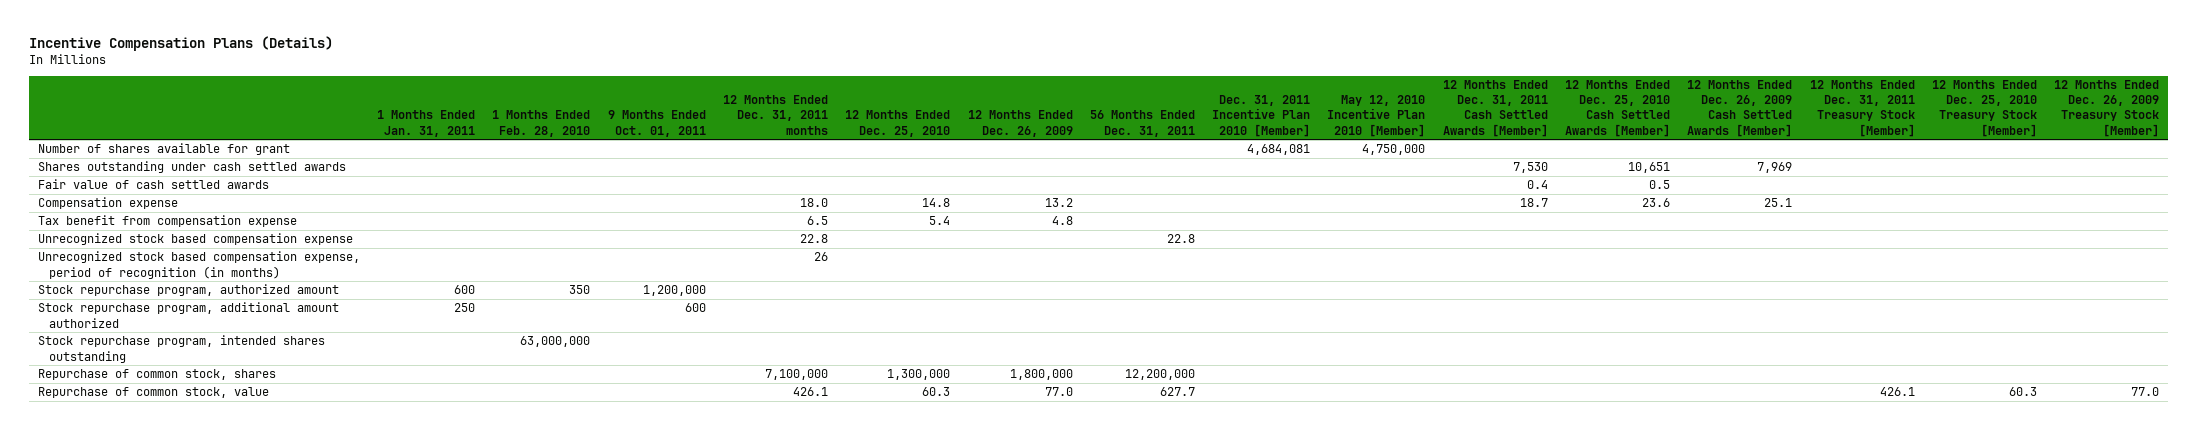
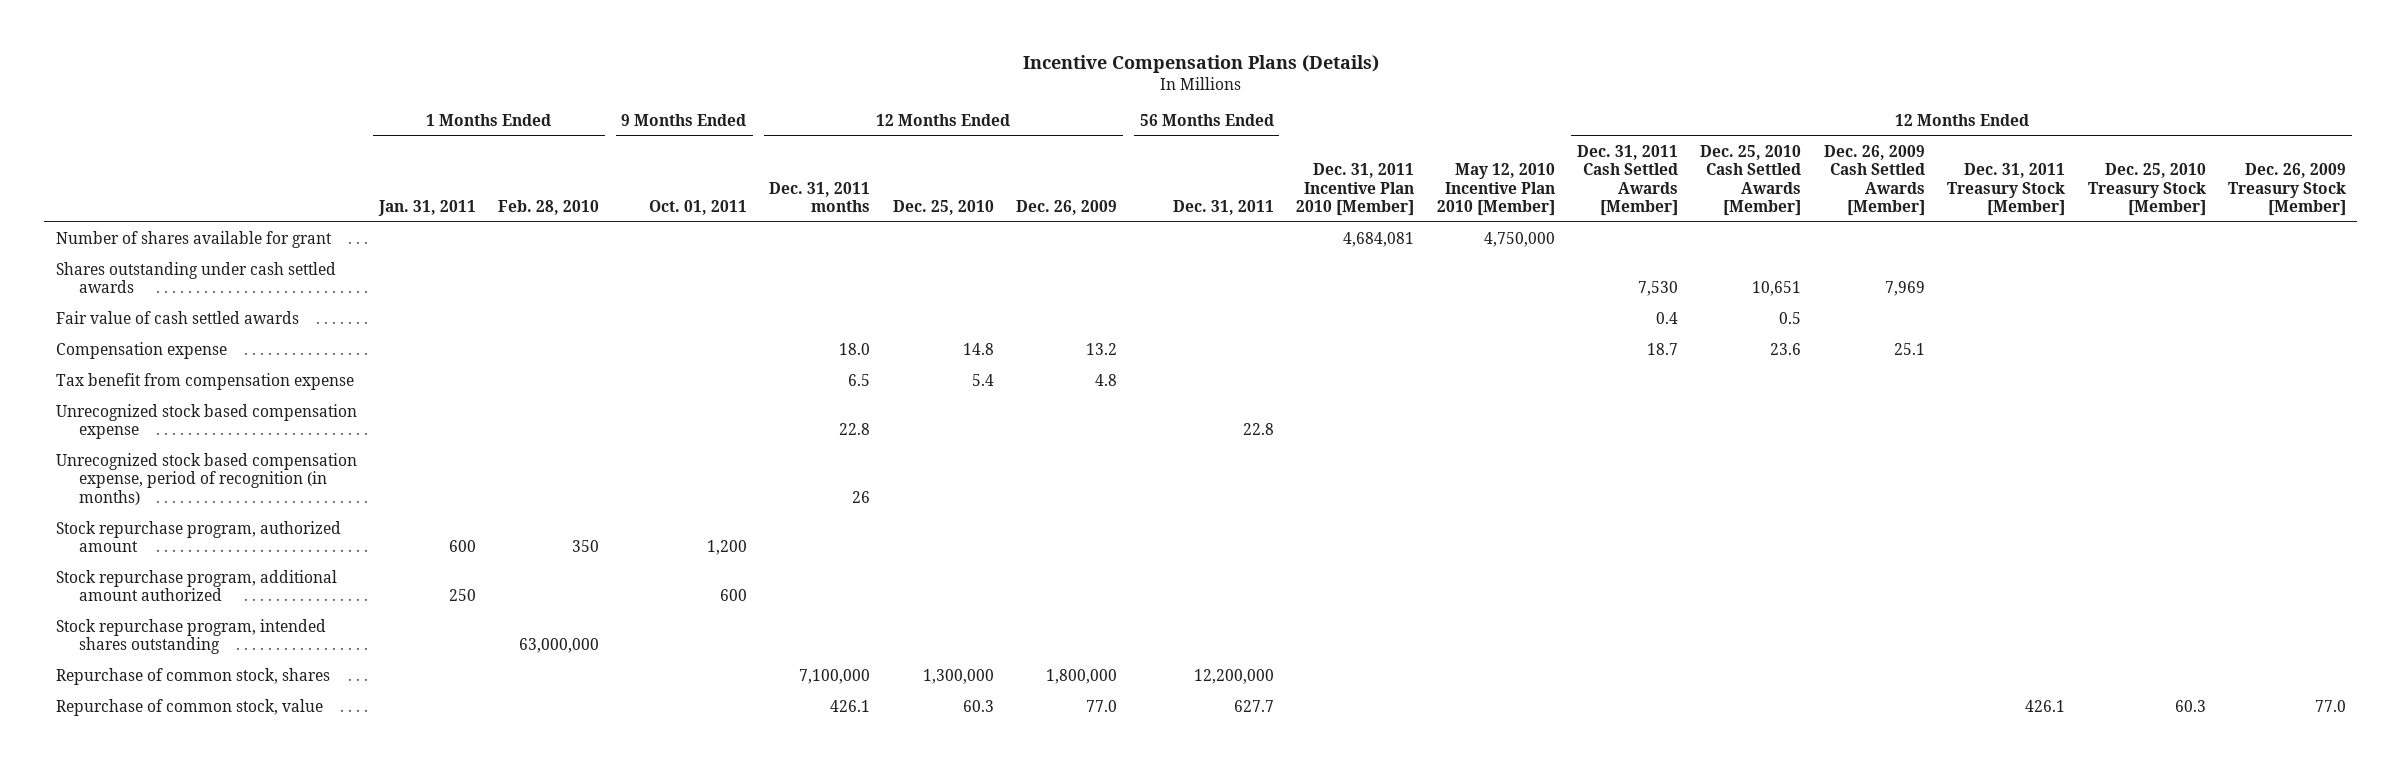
[642,285,706,297] 1,200,000 -> [706,540,747,556] 1,200

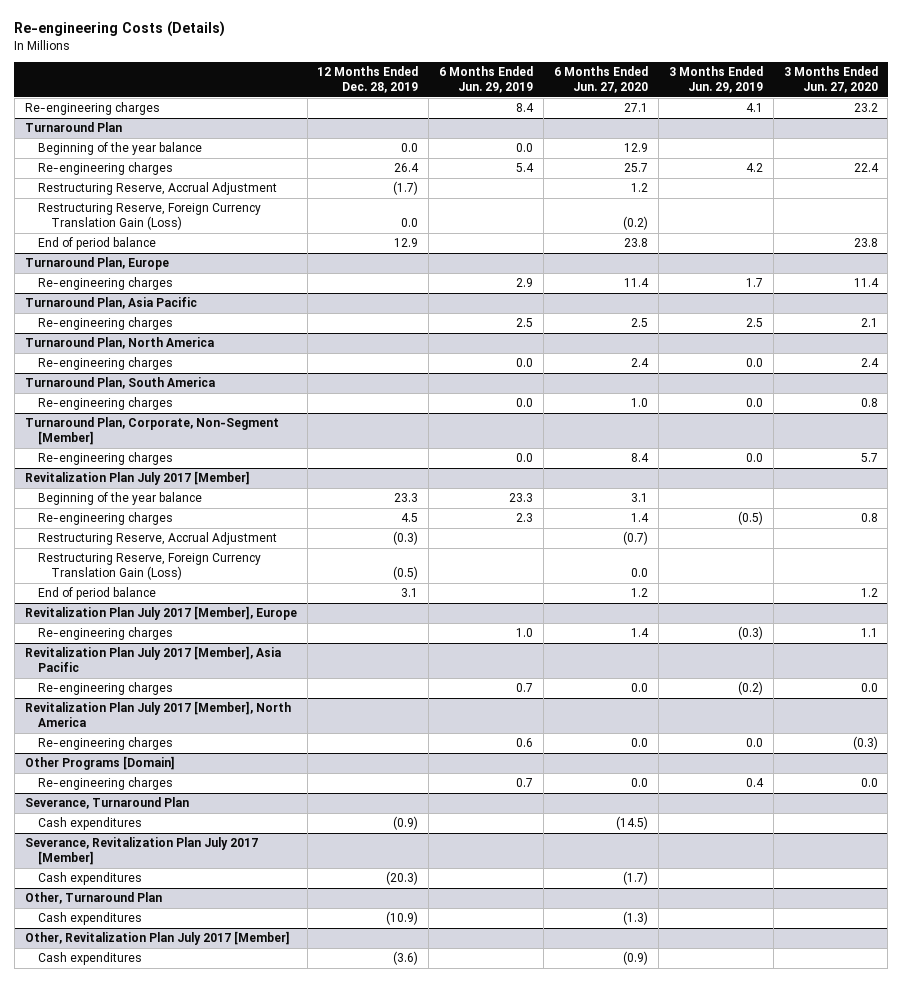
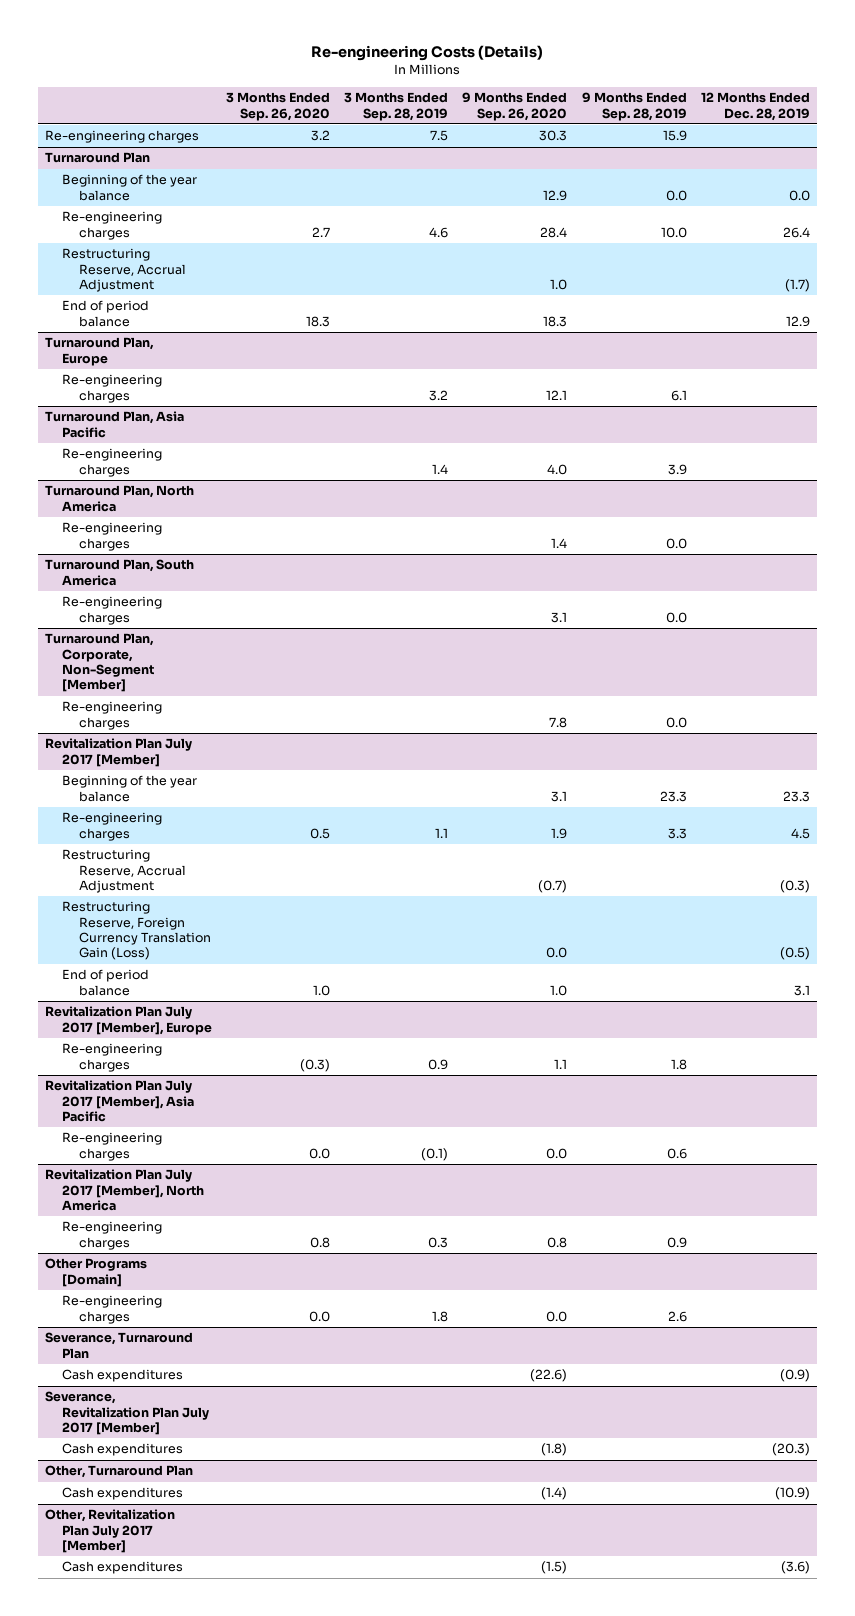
[439,65,534,94] 6 Months Ended Jun. 29, 2019 -> none
[554,65,649,94] 6 Months Ended Jun. 27, 2020 -> none
[668,65,763,94] 3 Months Ended Jun. 29, 2019 -> none
[783,65,878,94] 3 Months Ended Jun. 27, 2020 -> none
none -> [226,92,331,121] 3 Months Ended Sep. 26, 2020
none -> [344,92,449,121] 3 Months Ended Sep. 28, 2019
none -> [462,92,568,121] 9 Months Ended Sep. 26, 2020
none -> [581,92,687,121] 9 Months Ended Sep. 28, 2019
[37,203,261,231] Restructuring Reserve, Foreign Currency Translation Gain (Loss) -> none

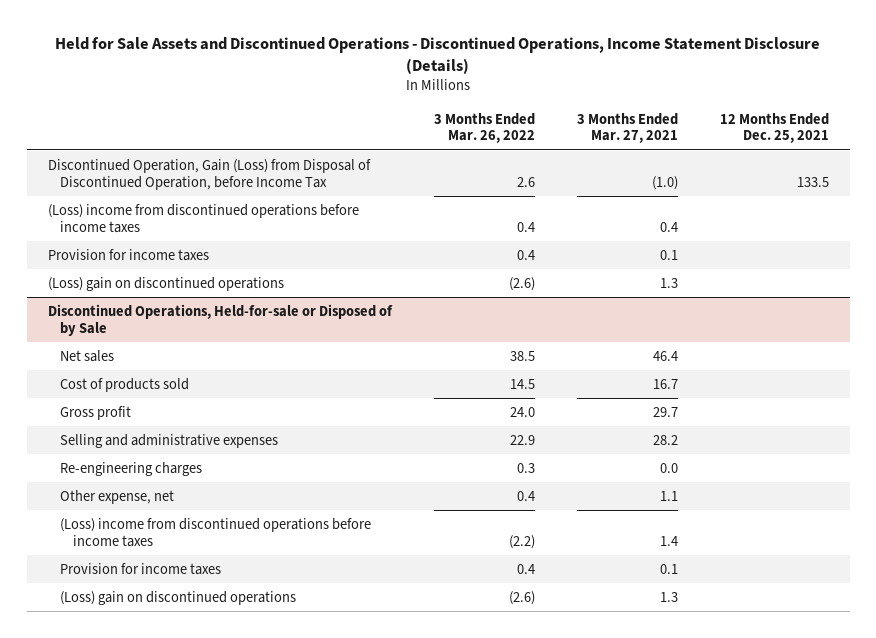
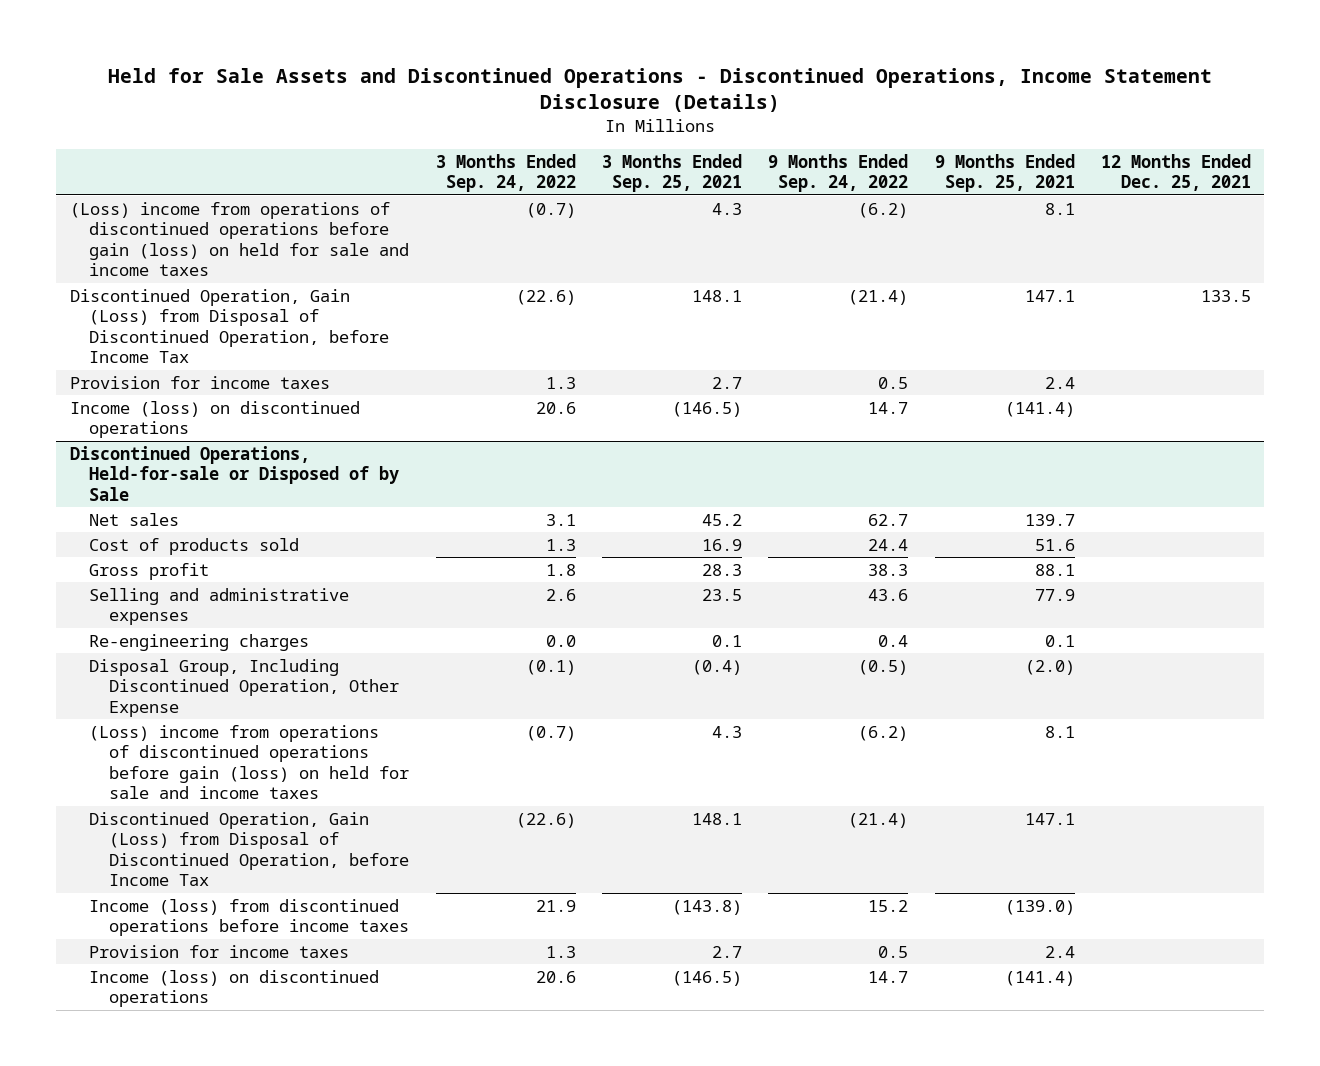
[433,112,535,144] 3 Months Ended Mar. 26, 2022 -> none
[576,112,678,144] 3 Months Ended Mar. 27, 2021 -> none
none -> [435,153,576,193] 3 Months Ended Sep. 24, 2022
none -> [601,153,742,193] 3 Months Ended Sep. 25, 2021
none -> [768,153,909,193] 9 Months Ended Sep. 24, 2022
none -> [934,153,1075,193] 9 Months Ended Sep. 25, 2021
none -> [69,201,410,277] (Loss) income from operations of discontinued operations before gain (loss) on held for sale and income taxes
[47,203,359,233] (Loss) income from discontinued operations before income taxes -> none
[47,276,284,291] (Loss) gain on discontinued operations -> [69,400,360,439] Income (loss) on discontinued operations
[60,489,175,504] Other expense, net -> none
none -> [89,658,400,717] Disposal Group, Including Discontinued Operation, Other Expense
none -> [89,724,410,800] (Loss) income from operations of discontinued operations before gain (loss) on held for sale and income taxes
none -> [89,811,410,887] Discontinued Operation, Gain (Loss) from Disposal of Discontinued Operation, before Income Tax
[60,517,372,547] (Loss) income from discontinued operations before income taxes -> [89,898,410,937] Income (loss) from discontinued operations before income taxes
[60,590,297,605] (Loss) gain on discontinued operations -> [89,969,380,1008] Income (loss) on discontinued operations

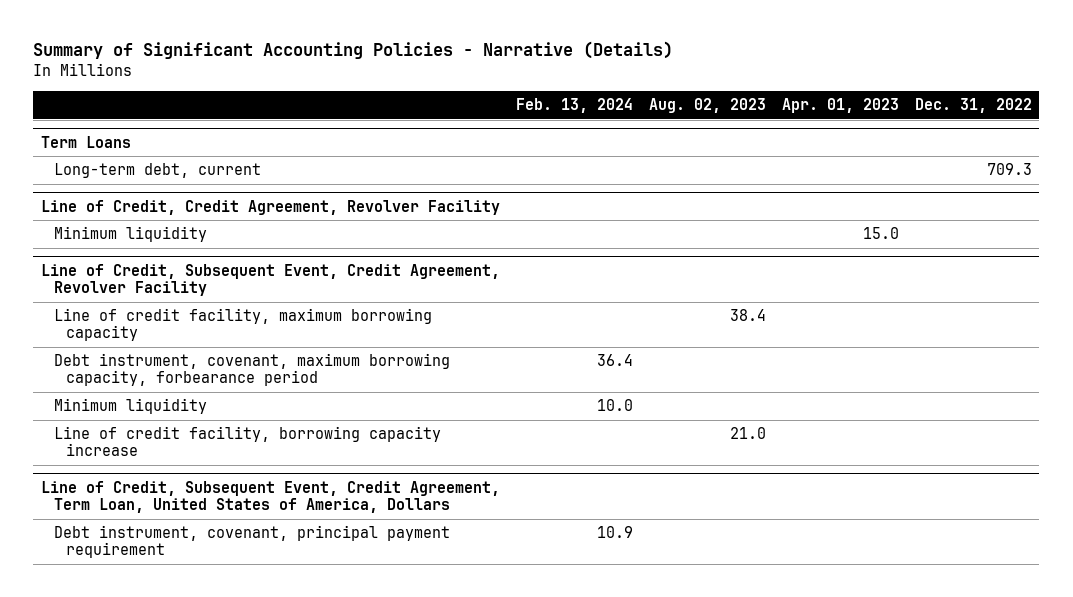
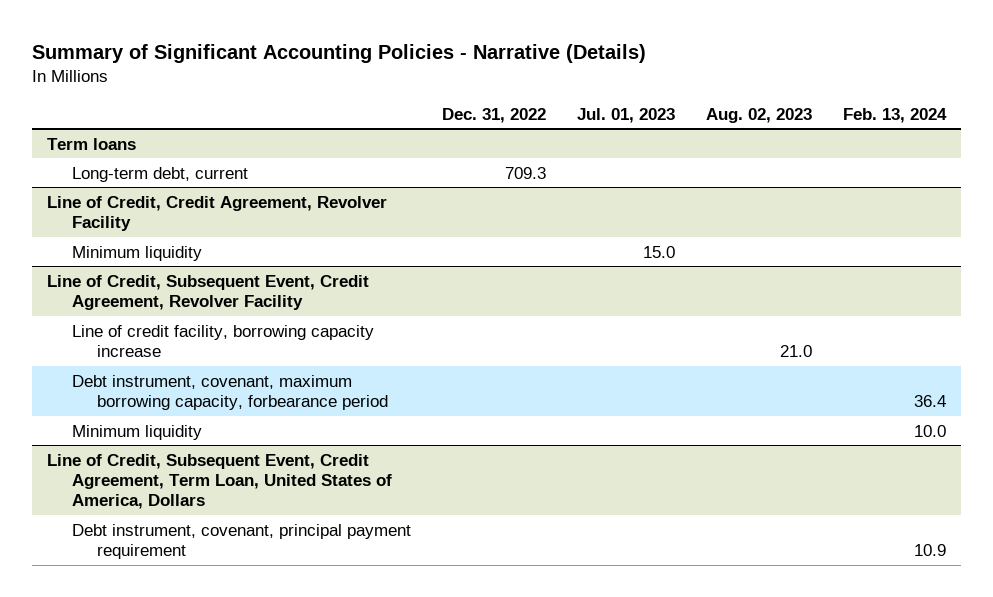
[781,98,899,114] Apr. 01, 2023 -> none
none -> [576,107,675,123] Jul. 01, 2023
[41,135,132,148] Term Loans -> [47,137,137,150] Term loans
[53,308,432,342] Line of credit facility, maximum borrowing capacity -> none
[53,426,441,457] Line of credit facility, borrowing capacity increase -> [72,324,375,357] Line of credit facility, borrowing capacity increase

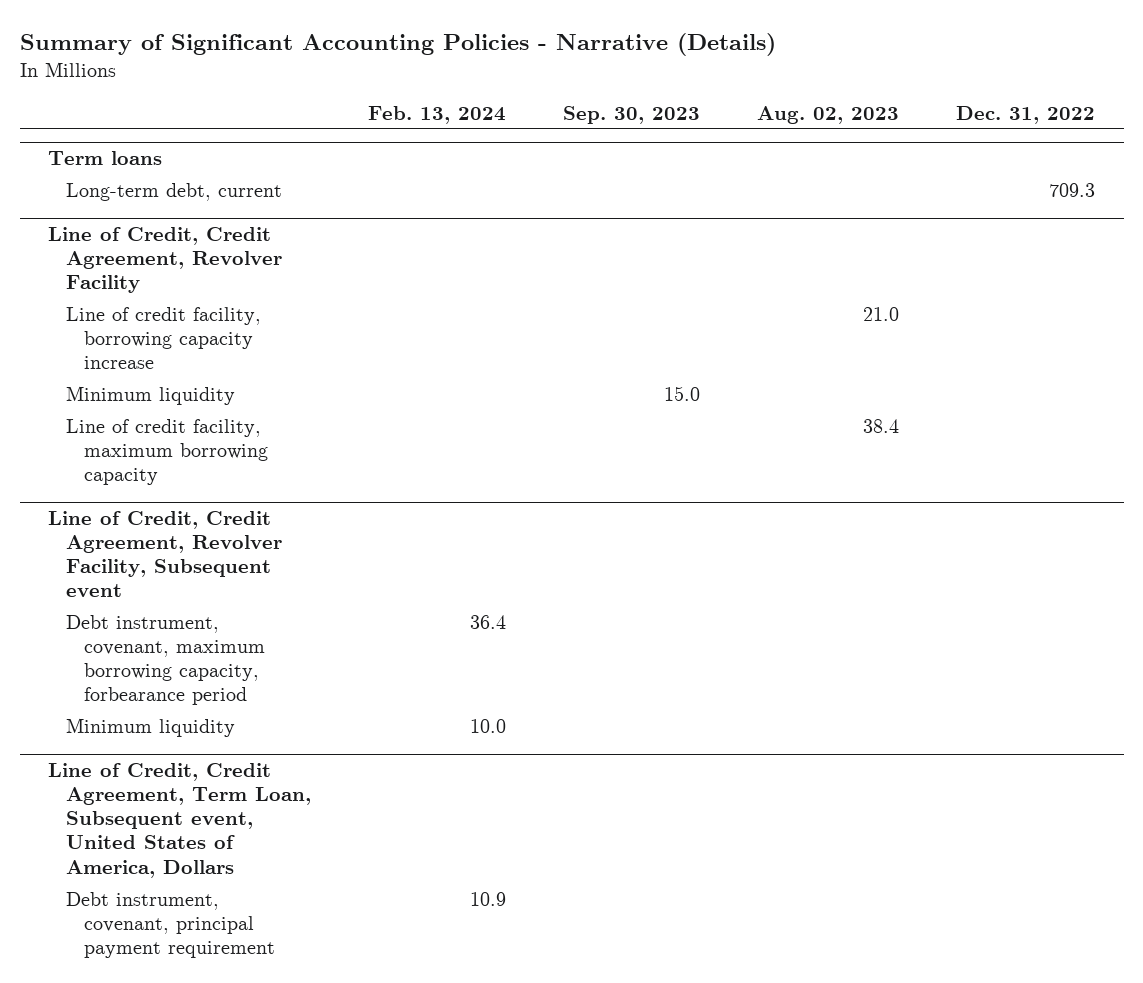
[576,107,675,123] Jul. 01, 2023 -> none
none -> [562,105,700,124] Sep. 30, 2023
none -> [65,306,261,370] Line of credit facility, borrowing capacity increase
[72,324,375,357] Line of credit facility, borrowing capacity increase -> none
none -> [65,418,268,486] Line of credit facility, maximum borrowing capacity
[47,274,370,310] Line of Credit, Subsequent Event, Credit Agreement, Revolver Facility -> [48,510,282,598] Line of Credit, Credit Agreement, Revolver Facility, Subsequent event
[47,453,393,510] Line of Credit, Subsequent Event, Credit Agreement, Term Loan, United States of America, Dollars -> [48,762,311,878] Line of Credit, Credit Agreement, Term Loan, Subsequent event, United States of America, Dollars

